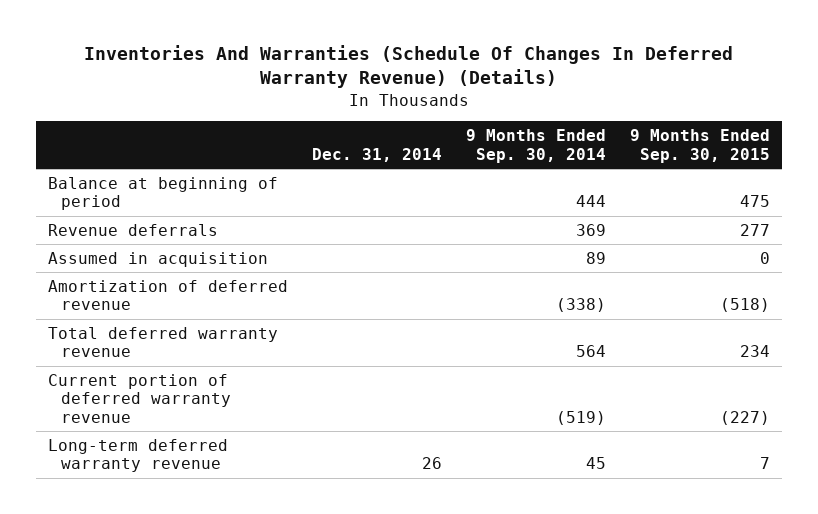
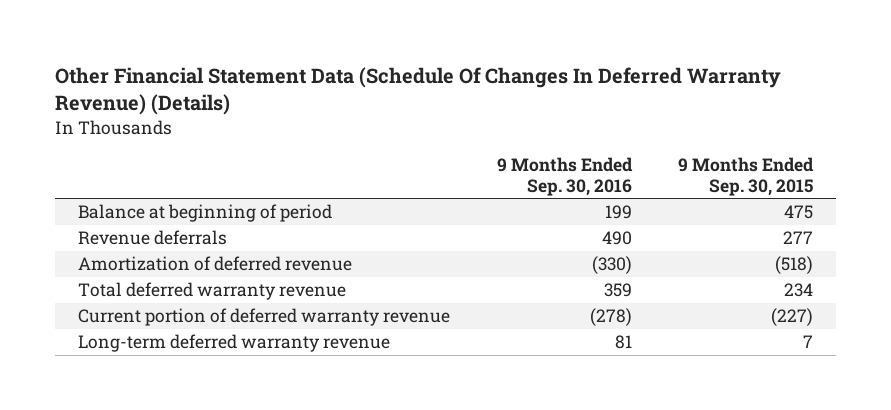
[83,44,733,89] Inventories And Warranties (Schedule Of Changes In Deferred Warranty Revenue) (Details) -> [55,66,782,115] Other Financial Statement Data (Schedule Of Changes In Deferred Warranty Revenue) (Details)
[311,147,442,162] Dec. 31, 2014 -> none
[465,129,606,163] 9 Months Ended Sep. 30, 2014 -> none
none -> [496,156,633,196] 9 Months Ended Sep. 30, 2016
[47,251,268,267] Assumed in acquisition -> none

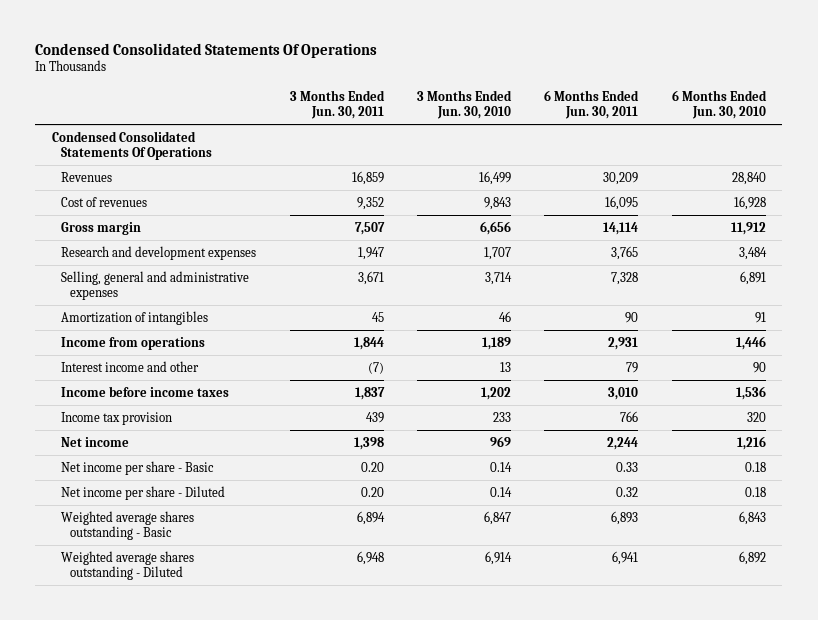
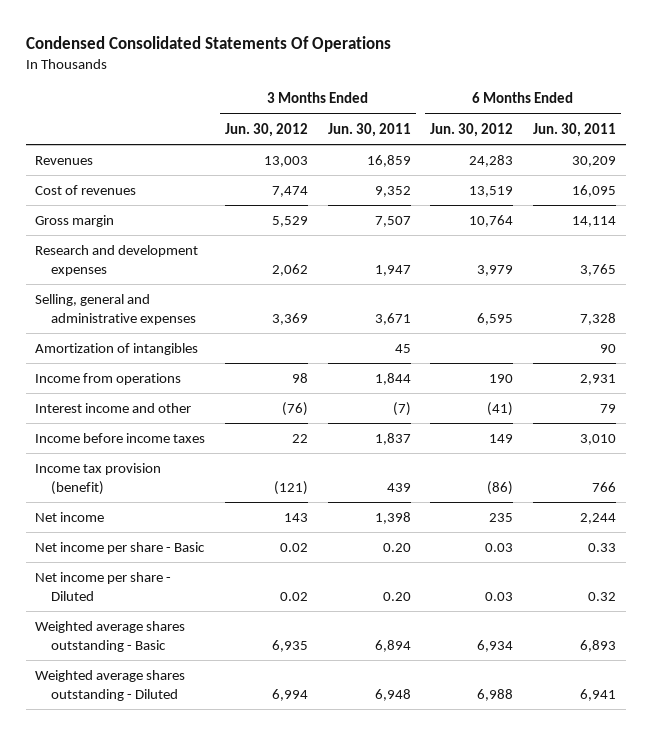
[416,89,512,119] 3 Months Ended Jun. 30, 2010 -> none
[671,89,767,119] 6 Months Ended Jun. 30, 2010 -> none
none -> [225,122,309,137] Jun. 30, 2012
none -> [430,122,514,137] Jun. 30, 2012
[51,130,213,161] Condensed Consolidated Statements Of Operations -> none
[61,411,173,425] Income tax provision -> [35,462,162,495] Income tax provision (benefit)

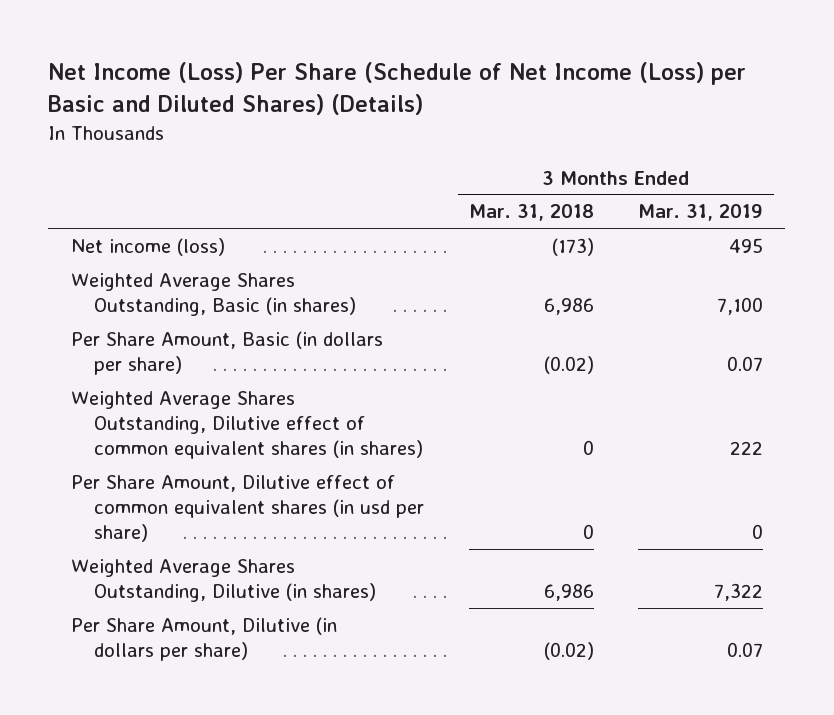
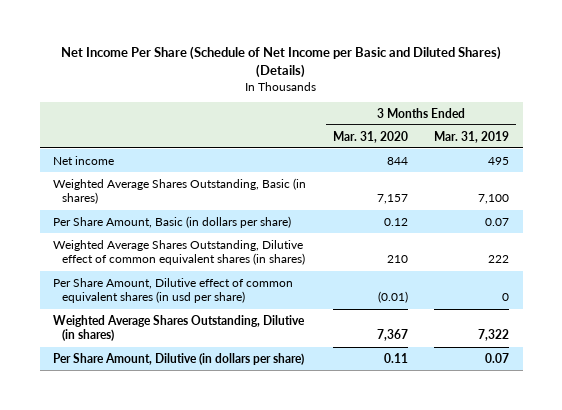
[48,62,747,116] Net Income (Loss) Per Share (Schedule of Net Income (Loss) per Basic and Diluted Shares) (Details) -> [61,46,502,79] Net Income Per Share (Schedule of Net Income per Basic and Diluted Shares) (Details)
[468,204,594,222] Mar. 31, 2018 -> none
none -> [332,130,408,143] Mar. 31, 2020
[70,237,225,256] Net income (loss) -> [52,155,114,165] Net income

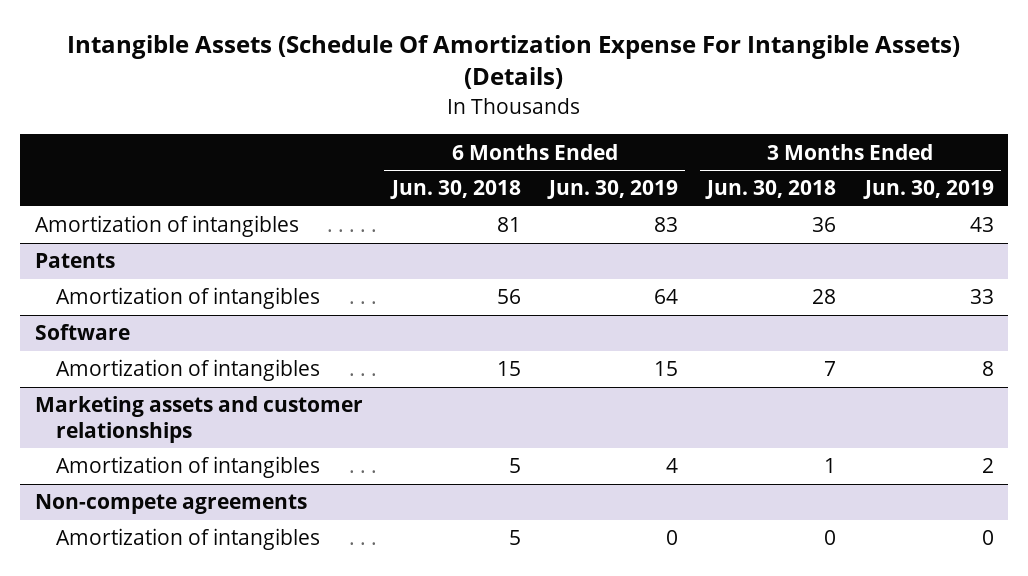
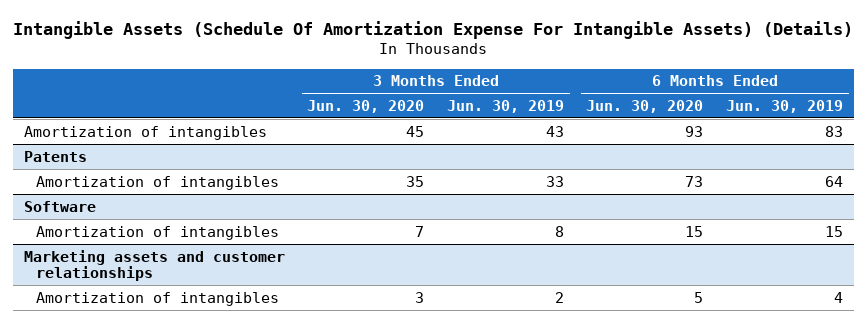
[389,180,521,200] Jun. 30, 2018 -> none
[704,180,836,200] Jun. 30, 2018 -> none
none -> [307,99,425,113] Jun. 30, 2020
none -> [586,99,704,113] Jun. 30, 2020
[34,494,307,515] Non-compete agreements -> none
[55,528,320,551] Amortization of intangibles -> none

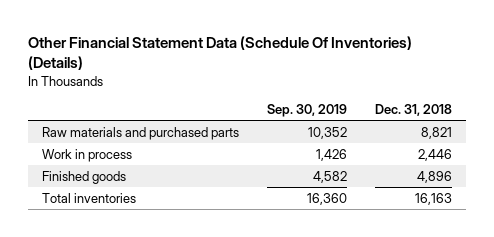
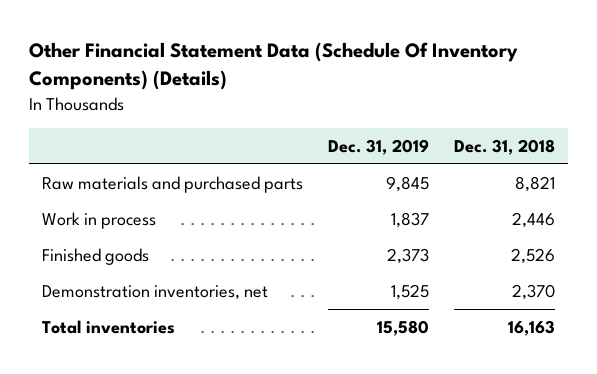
[28,36,413,71] Other Financial Statement Data (Schedule Of Inventories) (Details) -> [29,42,519,91] Other Financial Statement Data (Schedule Of Inventory Components) (Details)
[266,104,347,118] Sep. 30, 2019 -> none
none -> [328,138,430,155] Dec. 31, 2019
[416,170,452,183] 4,896 -> [511,247,556,264] 2,526
none -> [41,284,268,300] Demonstration inventories, net

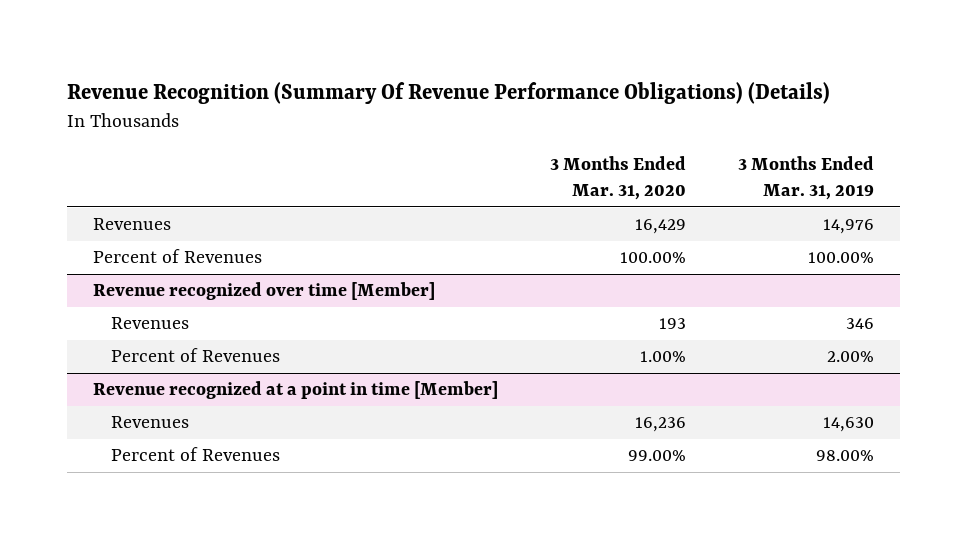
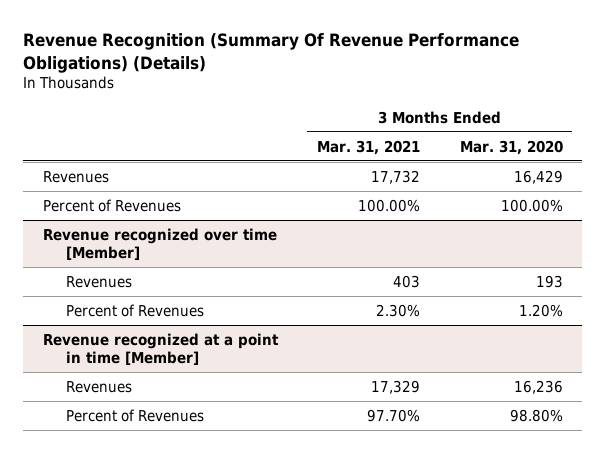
[738,155,875,201] 3 Months Ended Mar. 31, 2019 -> none
none -> [317,139,421,155] Mar. 31, 2021
[640,351,687,363] 1.00% -> [518,303,563,317] 1.20%
[628,450,687,462] 99.00% -> [509,408,563,422] 98.80%

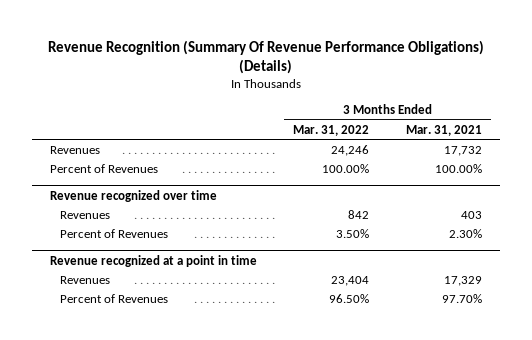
[459,139,563,155] Mar. 31, 2020 -> none
none -> [293,124,370,136] Mar. 31, 2022
[42,227,277,260] Revenue recognized over time [Member] -> [50,189,218,202] Revenue recognized over time
[42,332,279,365] Revenue recognized at a point in time [Member] -> [50,254,258,267] Revenue recognized at a point in time

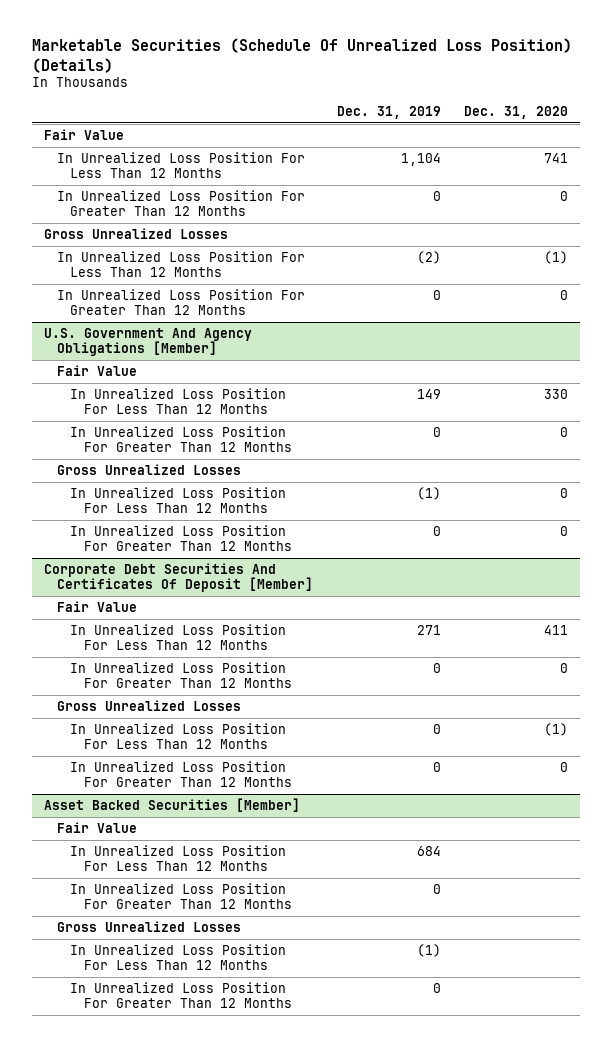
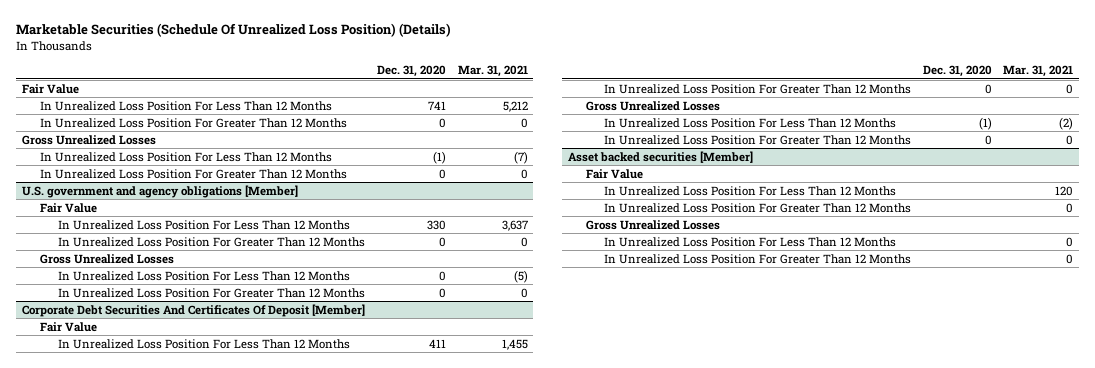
[336,105,441,119] Dec. 31, 2019 -> none
none -> [457,64,528,77] Mar. 31, 2021
[43,327,252,357] U.S. Government And Agency Obligations [Member] -> [22,184,299,198] U.S. government and agency obligations [Member]
[43,797,300,812] Asset Backed Securities [Member] -> [567,150,753,163] Asset backed securities [Member]

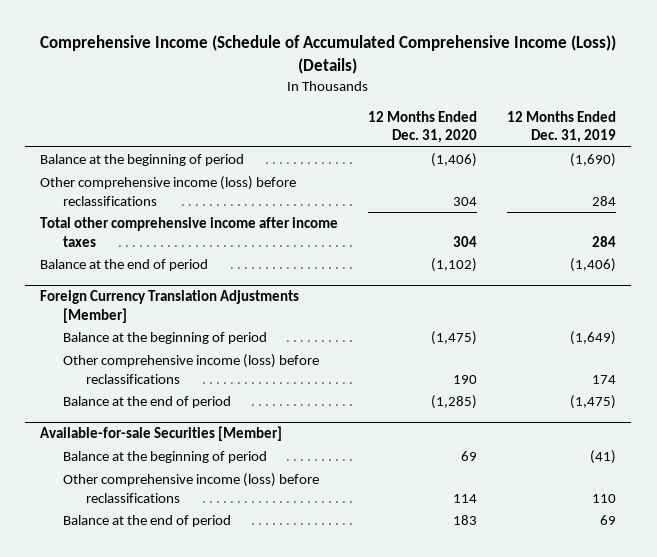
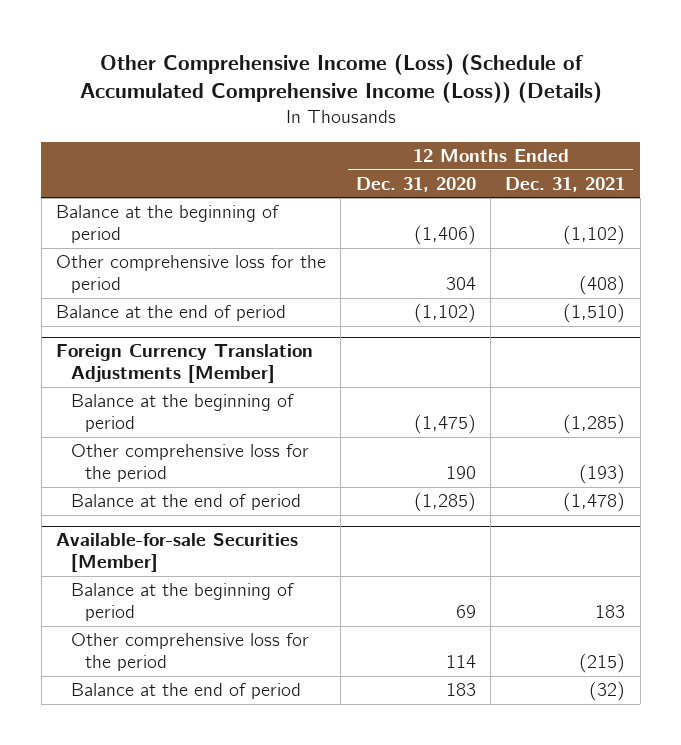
[40,35,617,75] Comprehensive Income (Schedule of Accumulated Comprehensive Income (Loss)) (Details) -> [79,53,602,104] Other Comprehensive Income (Loss) (Schedule of Accumulated Comprehensive Income (Loss)) (Details)
[507,110,617,144] 12 Months Ended Dec. 31, 2019 -> none
none -> [505,176,626,192] Dec. 31, 2021
[40,176,297,206] Other comprehensive income (loss) before reclassifications -> none
[40,217,339,247] Total other comprehensive income after income taxes -> none
none -> [56,255,327,294] Other comprehensive loss for the period
[63,354,320,384] Other comprehensive income (loss) before reclassifications -> none
none -> [70,444,309,483] Other comprehensive loss for the period
[63,473,320,503] Other comprehensive income (loss) before reclassifications -> [70,633,309,672] Other comprehensive loss for the period

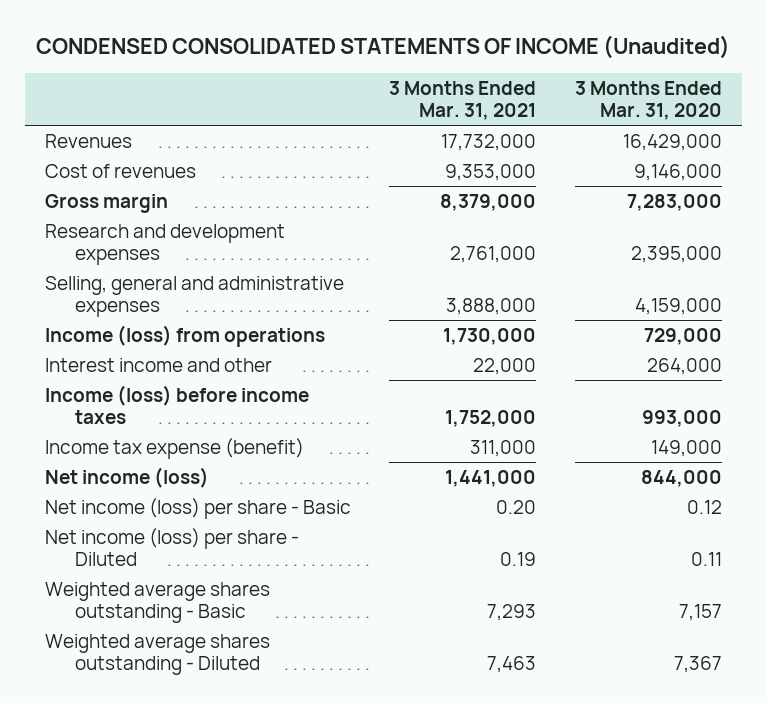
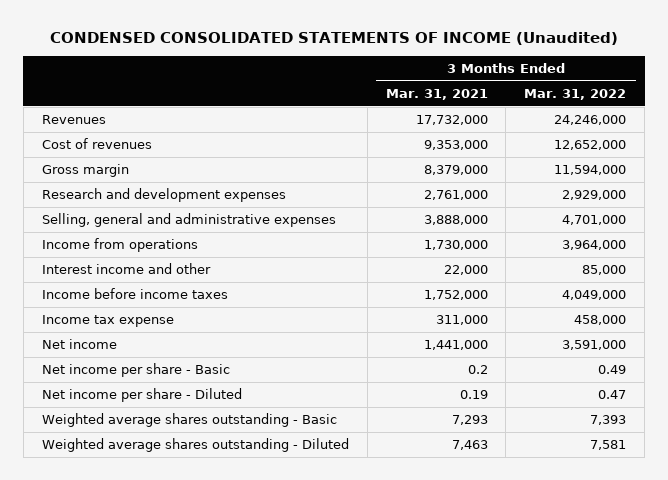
[575,80,723,121] 3 Months Ended Mar. 31, 2020 -> none
none -> [524,88,627,100] Mar. 31, 2022
[44,324,325,347] Income (loss) from operations -> [41,238,198,253] Income from operations
[44,384,309,425] Income (loss) before income taxes -> [41,288,228,300] Income before income taxes
[44,437,304,459] Income tax expense (benefit) -> [41,315,174,328] Income tax expense
[44,466,209,488] Net income (loss) -> [41,339,117,350] Net income
[44,497,351,519] Net income (loss) per share - Basic -> [41,363,230,378] Net income per share - Basic
[496,499,537,514] 0.20 -> [467,365,488,375] 0.2
[44,527,299,567] Net income (loss) per share - Diluted -> [41,388,242,403] Net income per share - Diluted

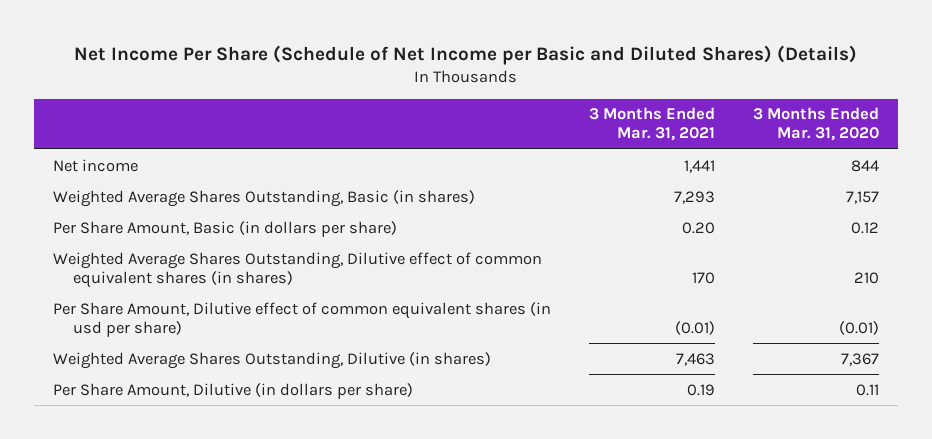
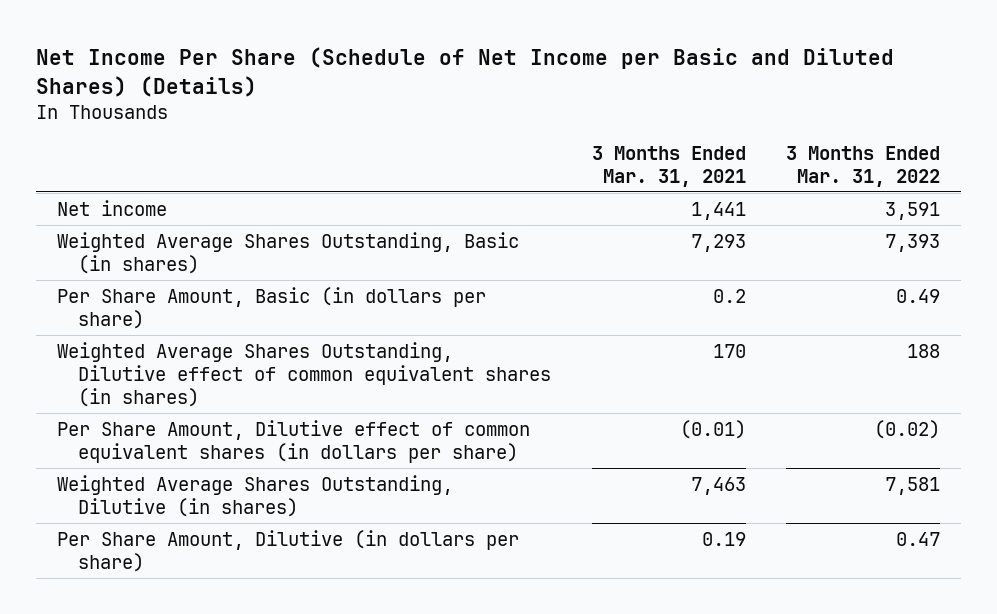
[753,107,880,142] 3 Months Ended Mar. 31, 2020 -> none
none -> [786,145,941,187] 3 Months Ended Mar. 31, 2022
[682,221,716,234] 0.20 -> [712,288,746,303] 0.2
[53,301,552,337] Per Share Amount, Dilutive effect of common equivalent shares (in usd per share) -> [56,419,530,463] Per Share Amount, Dilutive effect of common equivalent shares (in dollars per share)

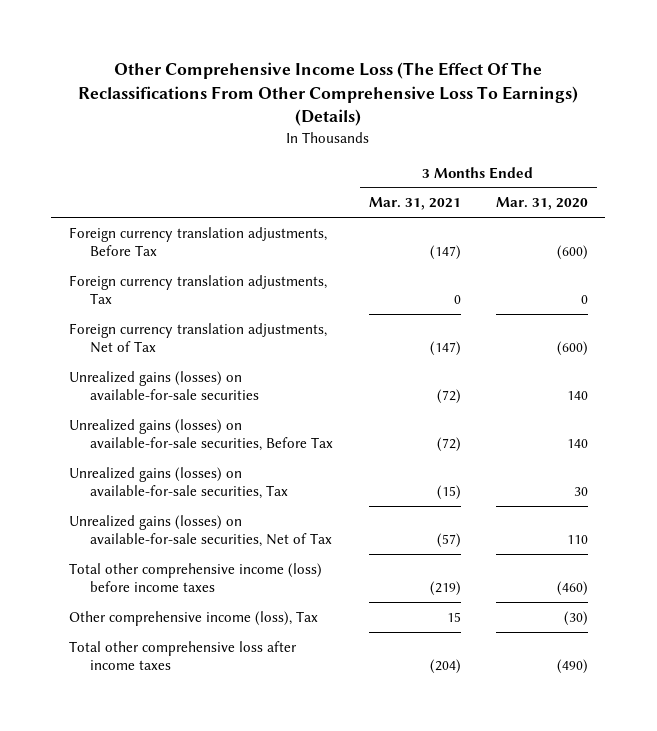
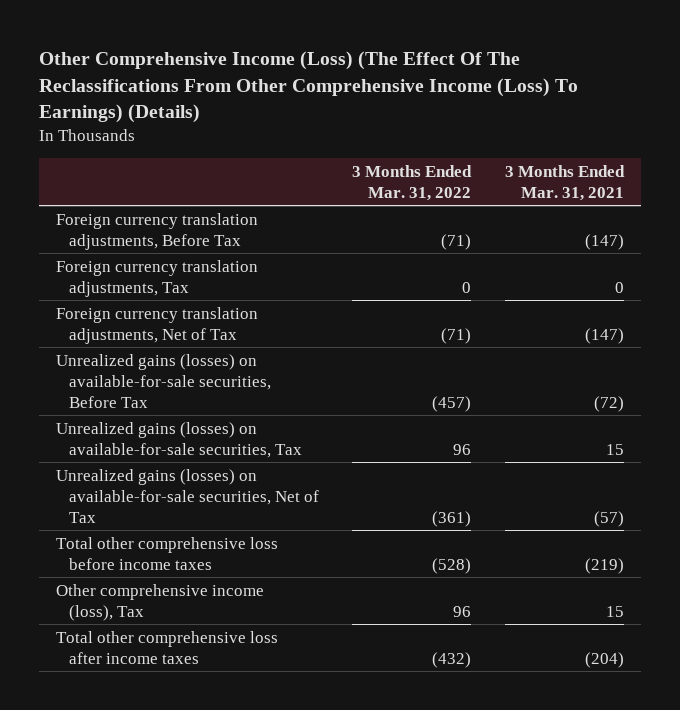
[78,62,579,127] Other Comprehensive Income Loss (The Effect Of The Reclassifications From Other Comprehensive Loss To Earnings) (Details) -> [38,51,578,124] Other Comprehensive Income (Loss) (The Effect Of The Reclassifications From Other Comprehensive Income (Loss) To Earnings) (Details)
[495,197,588,211] Mar. 31, 2020 -> none
none -> [352,164,473,201] 3 Months Ended Mar. 31, 2022
[69,370,260,400] Unrealized gains (losses) on available-for-sale securities -> none
[436,484,461,500] (15) -> [606,443,625,455] 15
[69,562,323,592] Total other comprehensive income (loss) before income taxes -> [55,536,278,570] Total other comprehensive loss before income taxes

